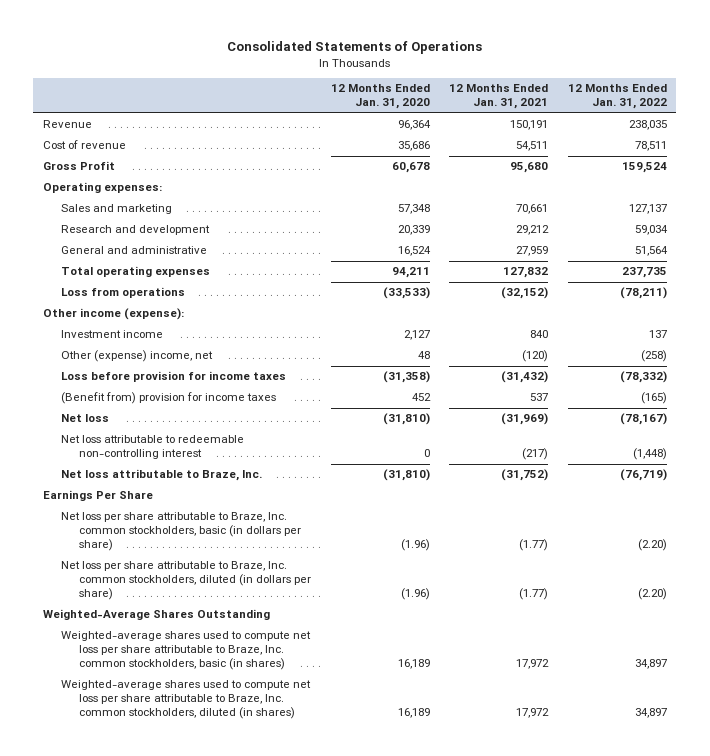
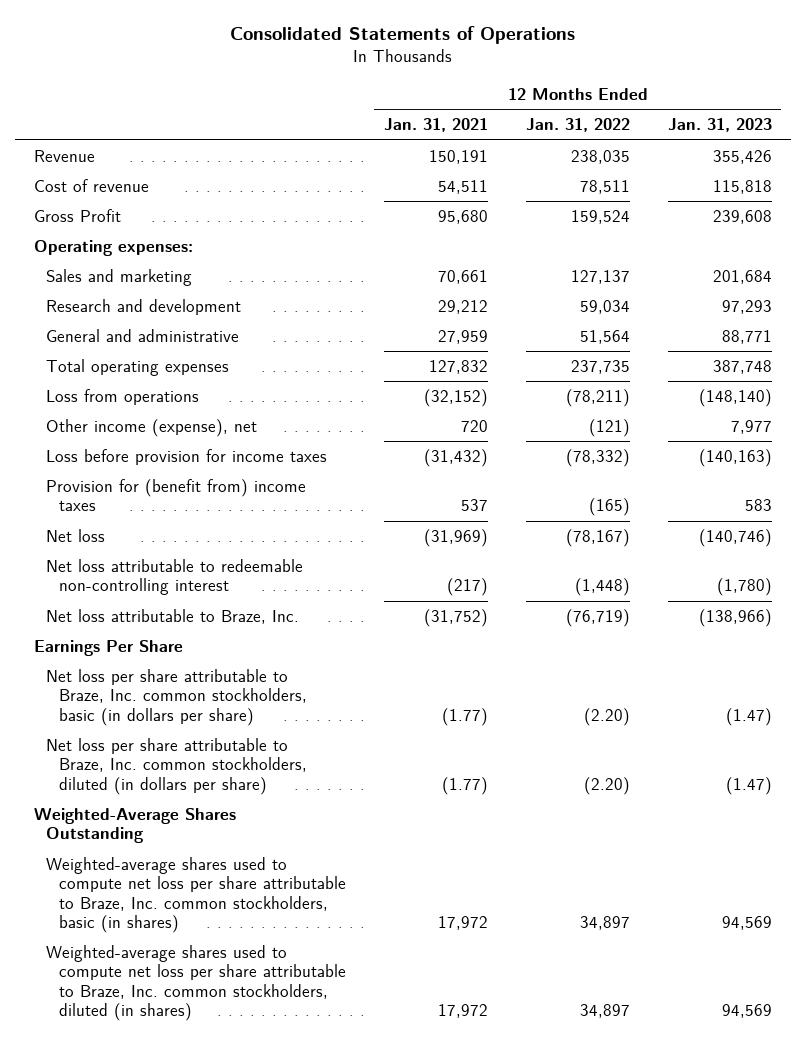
[330,84,430,110] 12 Months Ended Jan. 31, 2020 -> none
none -> [667,118,772,133] Jan. 31, 2023
[43,308,185,321] Other income (expense): -> none
[61,330,164,339] Investment income -> none
[61,350,214,363] Other (expense) income, net -> [46,418,258,437] Other income (expense), net
[522,350,549,363] (120) -> [460,419,488,432] 720
[640,350,667,363] (258) -> [588,418,630,437] (121)
[61,392,277,405] (Benefit from) provision for income taxes -> [46,478,307,512] Provision for (benefit from) income taxes

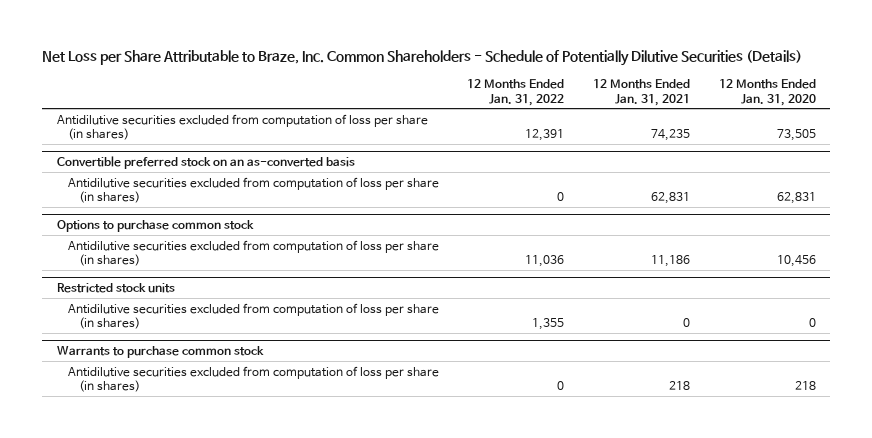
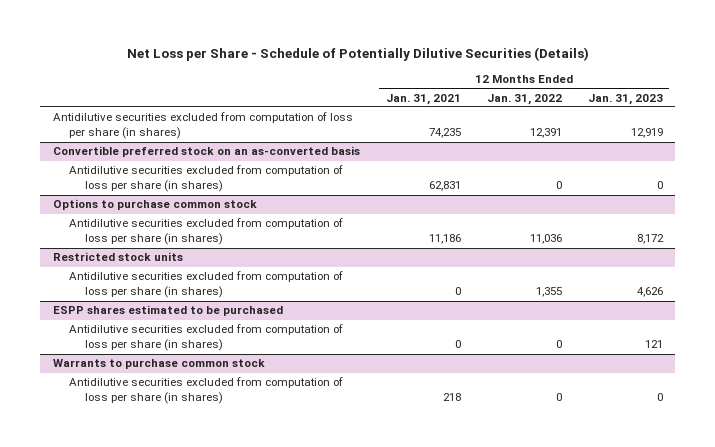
[42,50,803,67] Net Loss per Share Attributable to Braze, Inc. Common Shareholders - Schedule of Potentially Dilutive Securities (Details) -> [126,47,589,62] Net Loss per Share - Schedule of Potentially Dilutive Securities (Details)
[718,78,816,106] 12 Months Ended Jan. 31, 2020 -> none
none -> [587,93,663,105] Jan. 31, 2023
none -> [52,305,283,317] ESPP shares estimated to be purchased
none -> [68,324,343,352] Antidilutive securities excluded from computation of loss per share (in shares)

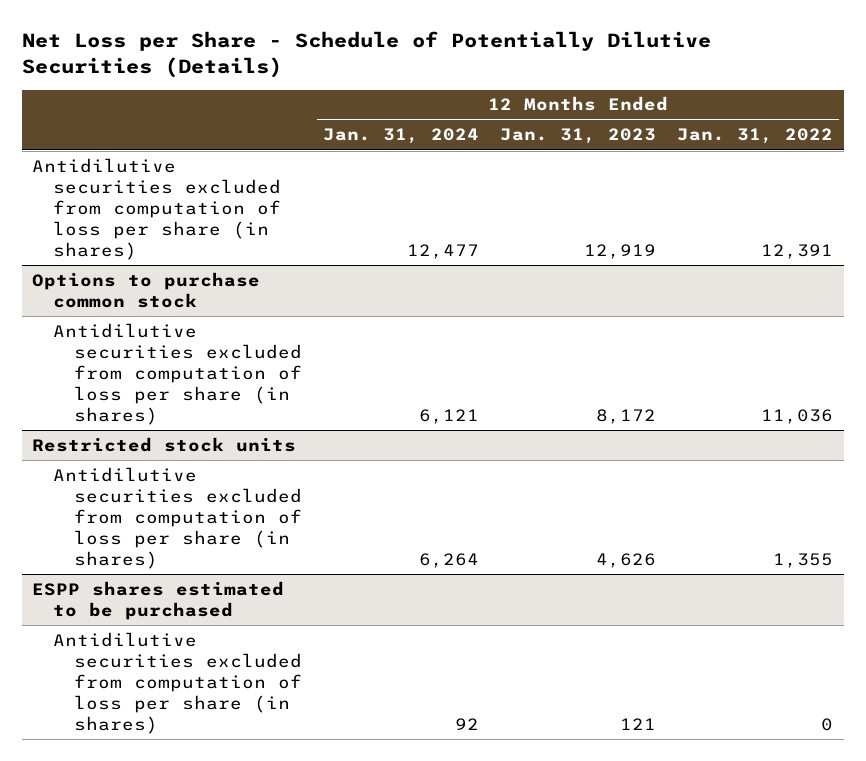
[385,93,461,105] Jan. 31, 2021 -> none
none -> [322,128,479,145] Jan. 31, 2024
[52,146,360,158] Convertible preferred stock on an as-converted basis -> none
[68,165,343,193] Antidilutive securities excluded from computation of loss per share (in shares) -> none
[52,359,265,370] Warrants to purchase common stock -> none
[68,377,343,405] Antidilutive securities excluded from computation of loss per share (in shares) -> none

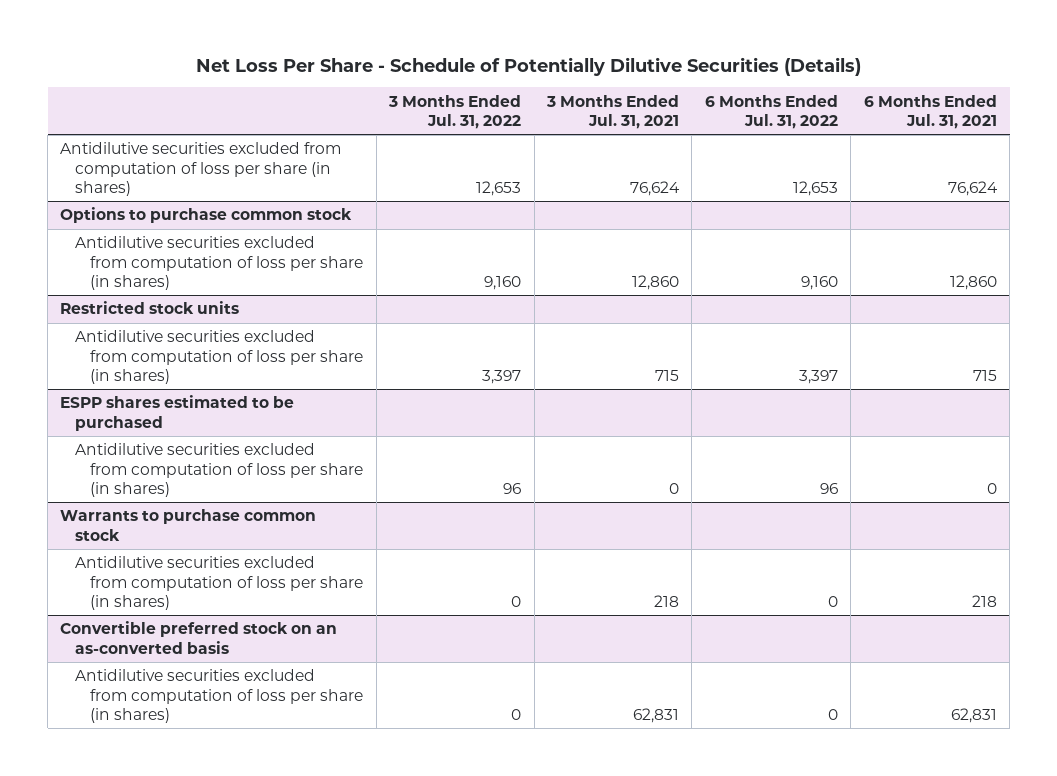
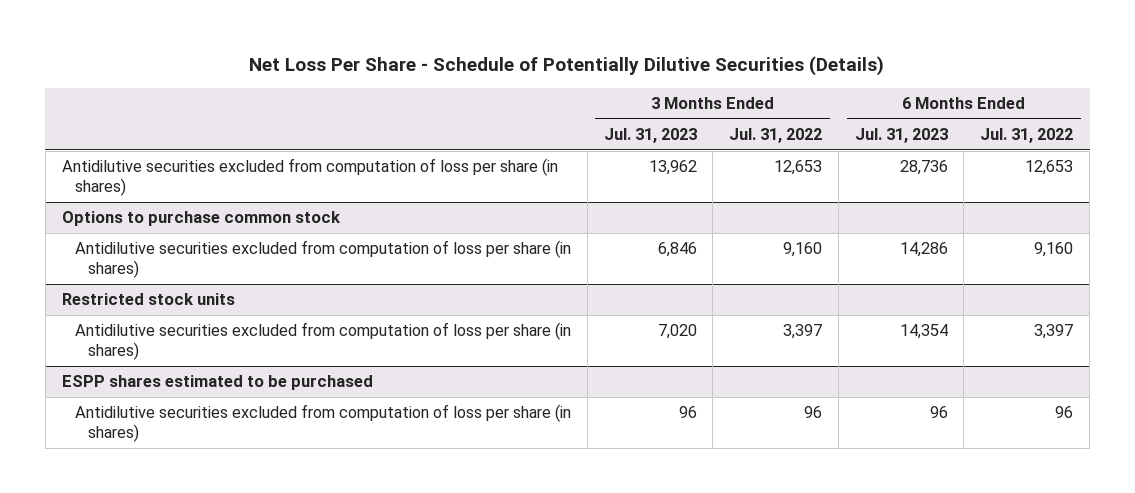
[545,94,679,129] 3 Months Ended Jul. 31, 2021 -> none
[863,94,997,129] 6 Months Ended Jul. 31, 2021 -> none
none -> [603,128,697,144] Jul. 31, 2023
none -> [854,128,948,144] Jul. 31, 2023
[60,509,317,541] Warrants to purchase common stock -> none
[75,556,364,610] Antidilutive securities excluded from computation of loss per share (in shares) -> none
[60,621,338,654] Convertible preferred stock on an as-converted basis -> none
[75,669,364,723] Antidilutive securities excluded from computation of loss per share (in shares) -> none

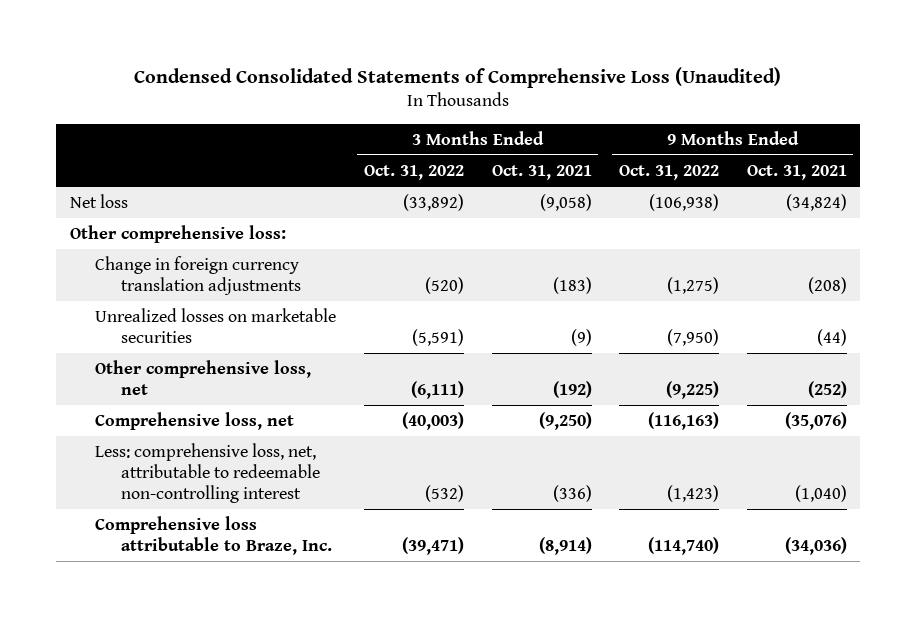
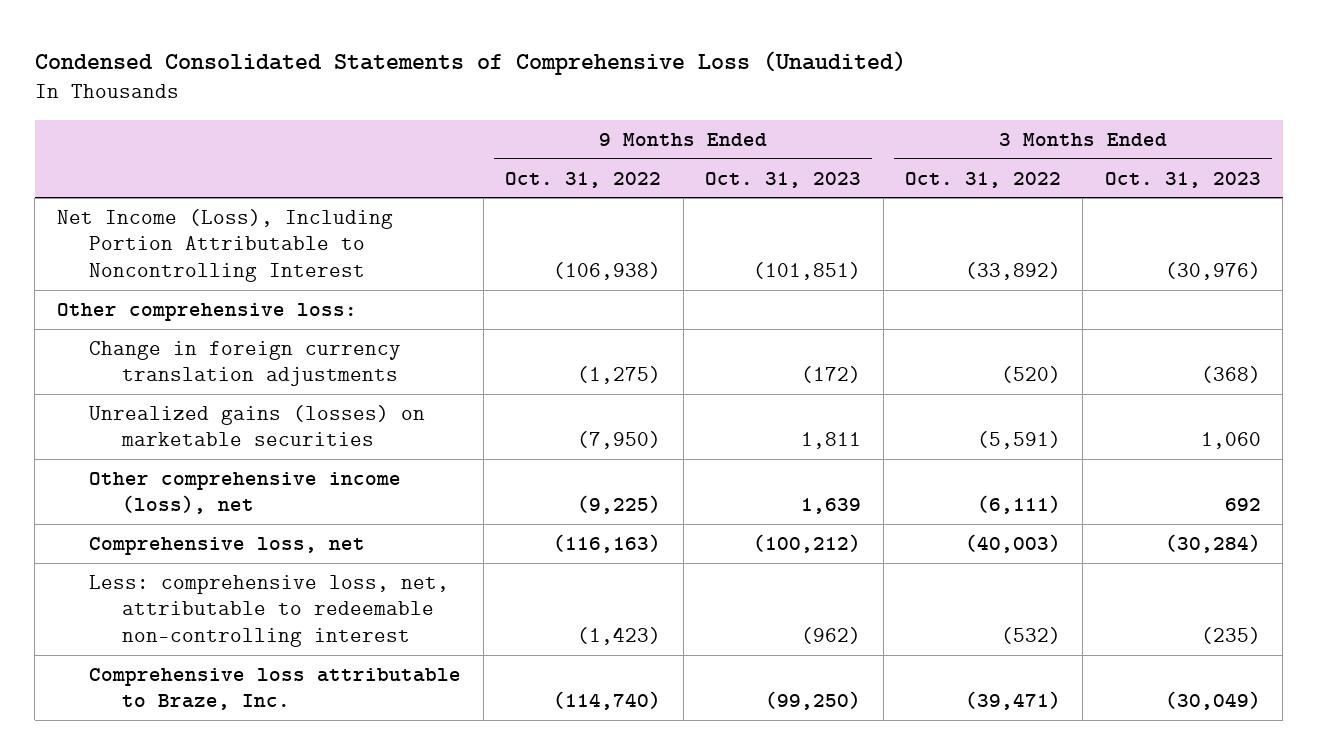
[491,164,592,180] Oct. 31, 2021 -> none
[746,164,847,180] Oct. 31, 2021 -> none
none -> [705,171,862,188] Oct. 31, 2023
none -> [1104,171,1261,188] Oct. 31, 2023
[69,193,128,208] Net loss -> [56,208,393,282] Net Income (Loss), Including Portion Attributable to Noncontrolling Interest
[95,307,337,343] Unrealized losses on marketable securities -> [89,404,426,447] Unrealized gains (losses) on marketable securities
[95,359,312,395] Other comprehensive loss, net -> [89,471,402,515] Other comprehensive income (loss), net

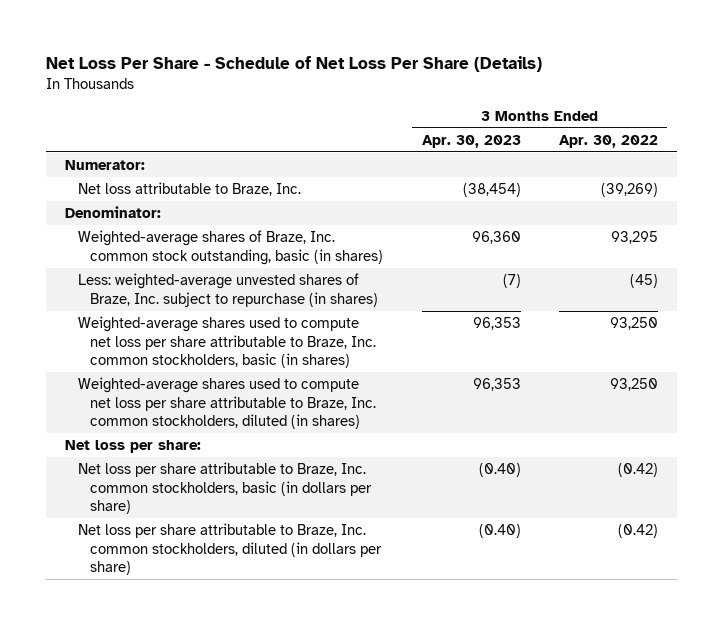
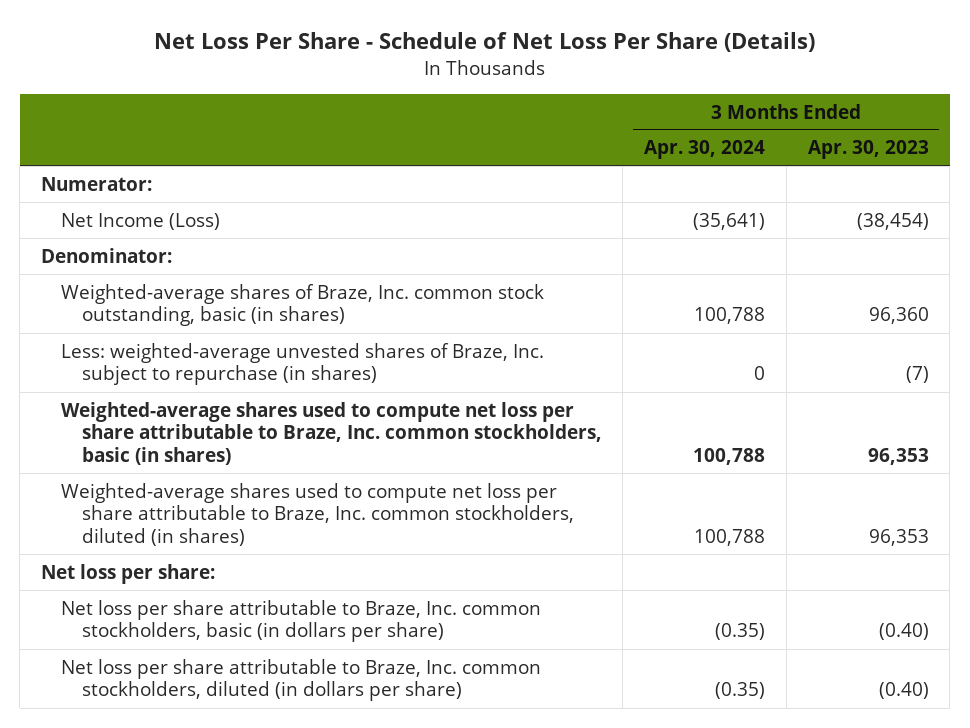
[558,134,658,148] Apr. 30, 2022 -> none
none -> [644,140,766,160] Apr. 30, 2024
[77,182,301,197] Net loss attributable to Braze, Inc. -> [61,212,221,230] Net Income (Loss)

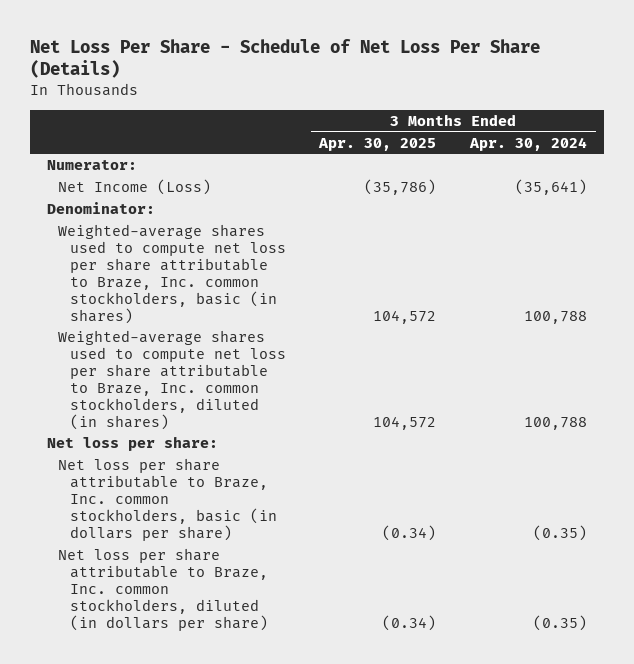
[807,140,929,160] Apr. 30, 2023 -> none
none -> [318,137,437,151] Apr. 30, 2025
[61,283,545,327] Weighted-average shares of Braze, Inc. common stock outstanding, basic (in shares) -> none
[61,342,545,386] Less: weighted-average unvested shares of Braze, Inc. subject to repurchase (in shares) -> none

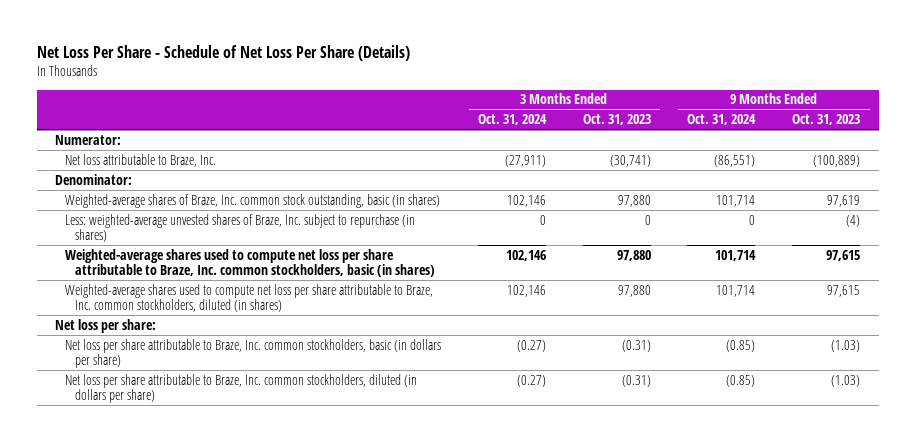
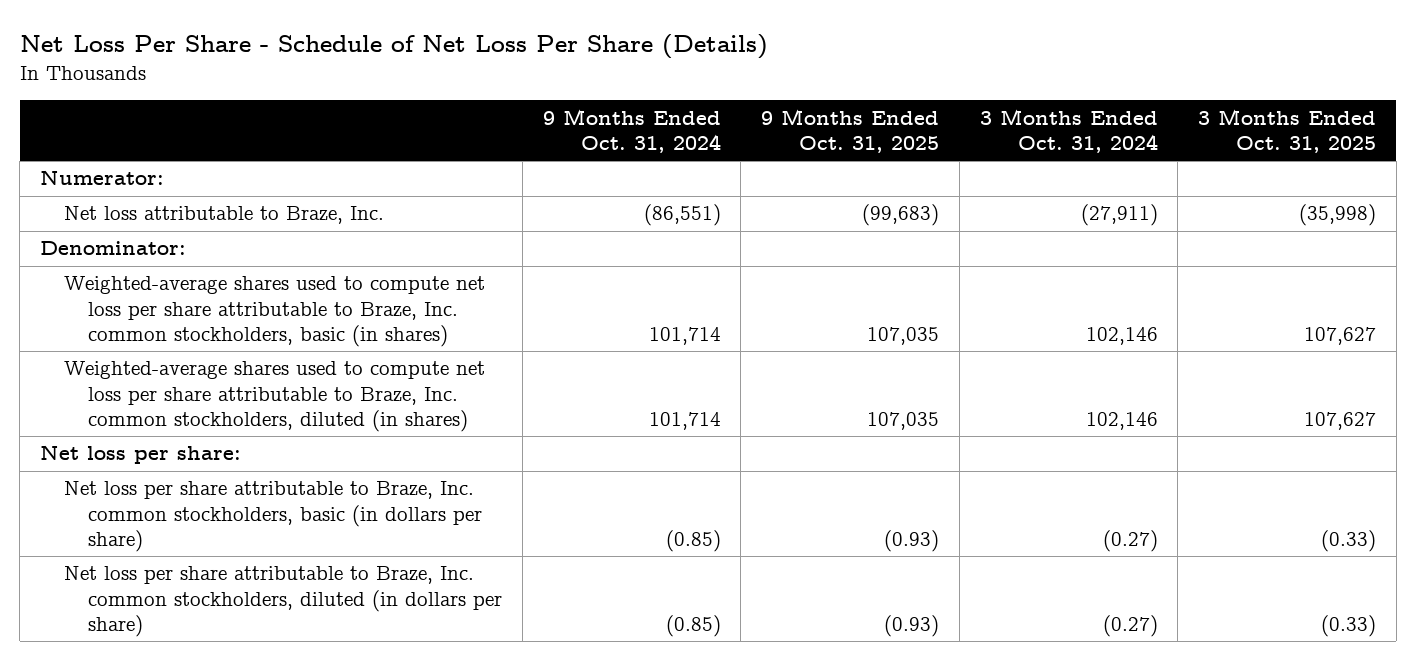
[582,114,651,126] Oct. 31, 2023 -> none
[792,114,861,126] Oct. 31, 2023 -> none
none -> [761,108,940,153] 9 Months Ended Oct. 31, 2025
none -> [1197,108,1376,153] 3 Months Ended Oct. 31, 2025
[65,193,441,208] Weighted-average shares of Braze, Inc. common stock outstanding, basic (in shares) -> none
[65,213,416,243] Less: weighted-average unvested shares of Braze, Inc. subject to repurchase (in shares) -> none

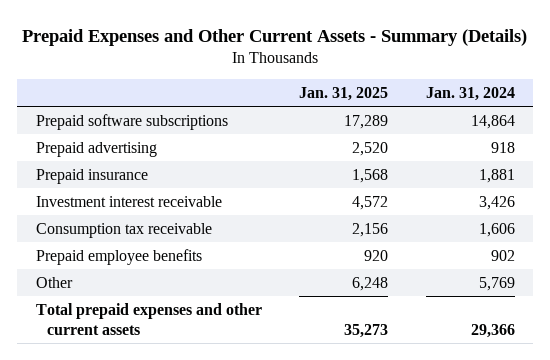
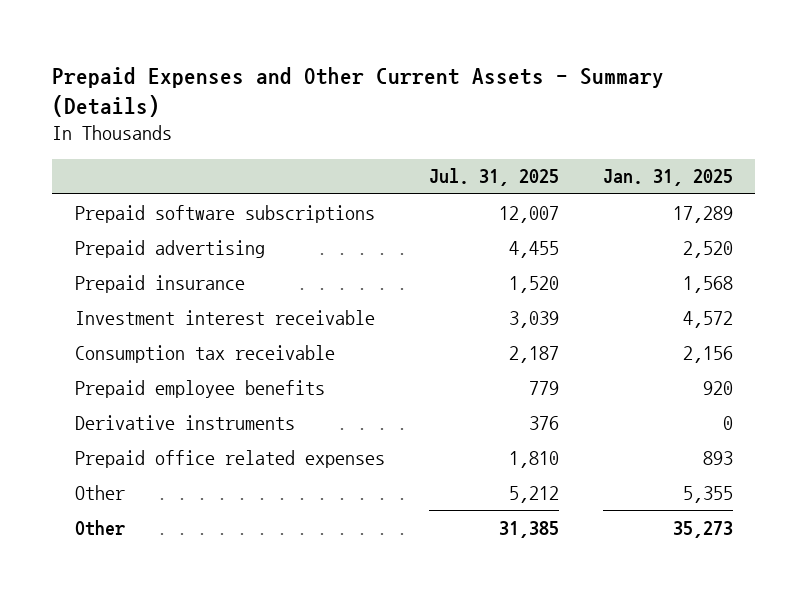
[425,86,515,101] Jan. 31, 2024 -> none
none -> [428,168,559,187] Jul. 31, 2025
none -> [74,414,295,430] Derivative instruments
none -> [74,449,385,468] Prepaid office related expenses
[352,276,389,291] 6,248 -> [682,485,733,503] 5,355
[35,302,262,335] Total prepaid expenses and other current assets -> [74,519,125,536] Other

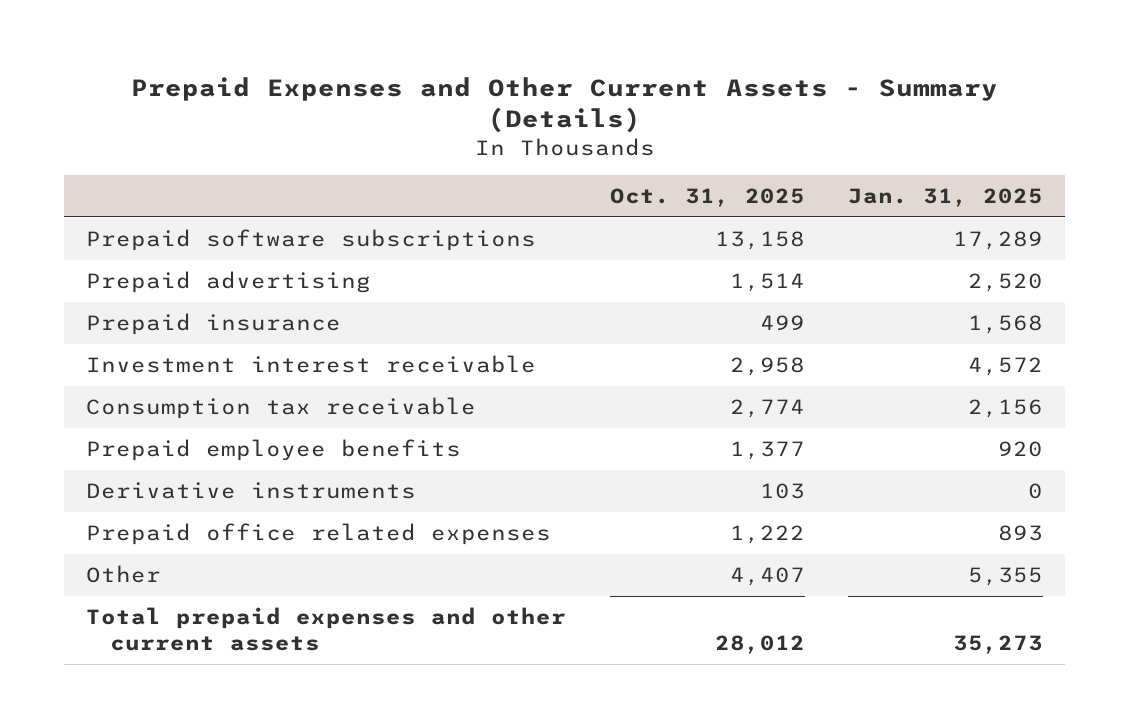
[428,168,559,187] Jul. 31, 2025 -> none
none -> [609,188,805,208] Oct. 31, 2025
[74,519,125,536] Other -> [85,606,566,651] Total prepaid expenses and other current assets

